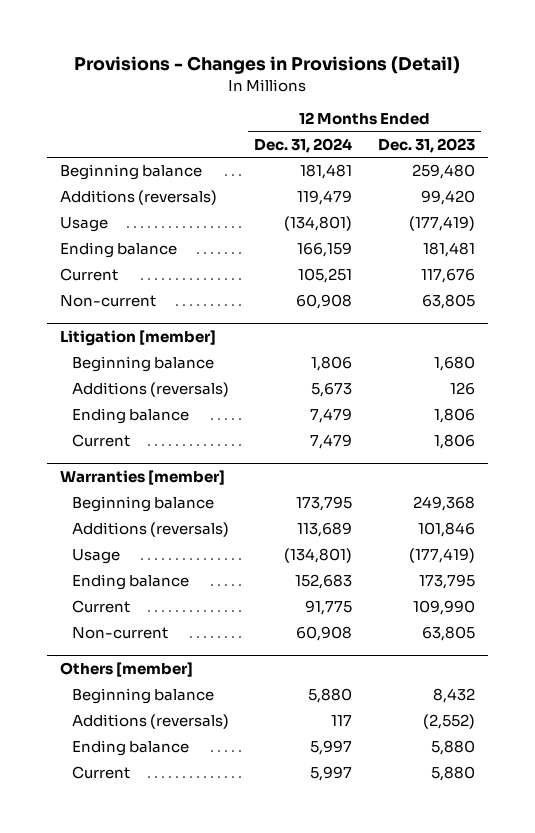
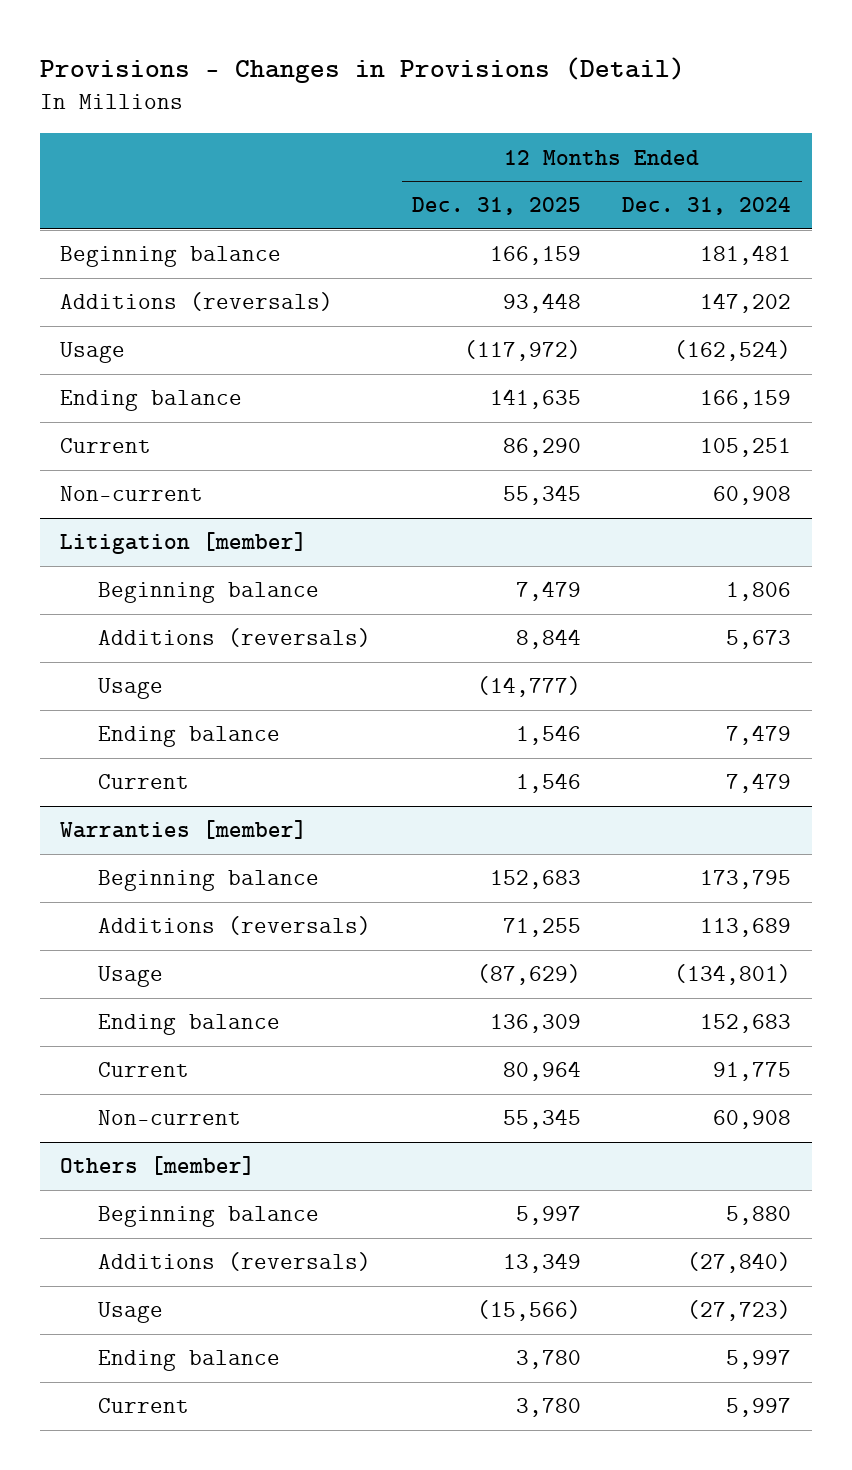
[377,137,475,153] Dec. 31, 2023 -> none
none -> [412,197,582,216] Dec. 31, 2025
[297,190,353,206] 119,479 -> [700,293,792,314] 147,202
[284,216,353,232] (134,801) -> [674,340,792,362] (162,524)
none -> [97,678,163,700] Usage
[331,715,353,727] 117 -> [687,1252,792,1274] (27,840)
none -> [97,1302,163,1324] Usage

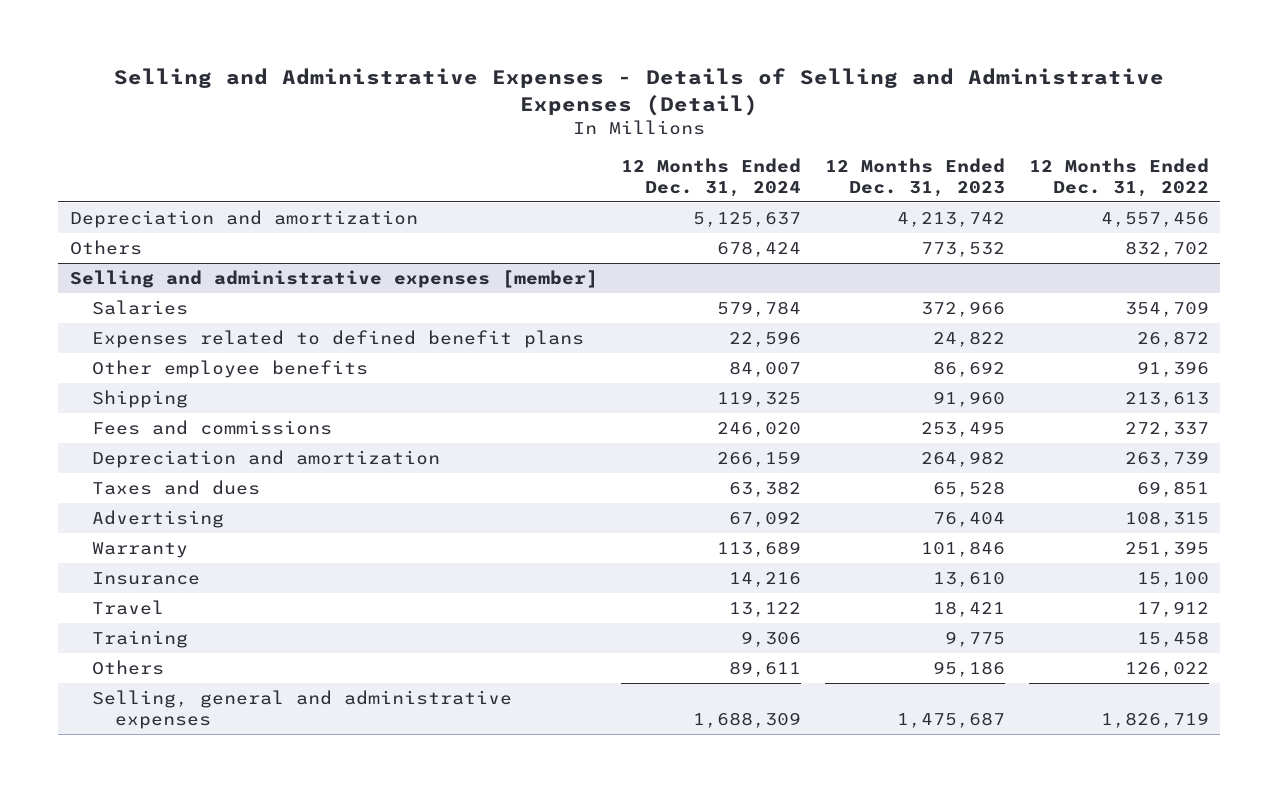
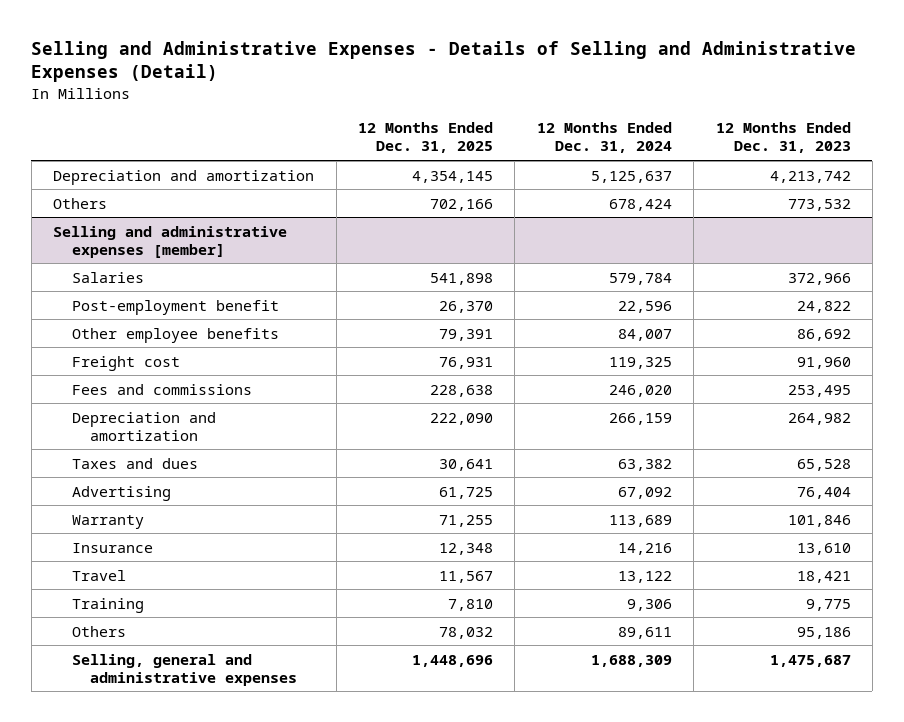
[1028,157,1209,197] 12 Months Ended Dec. 31, 2022 -> none
none -> [358,122,494,154] 12 Months Ended Dec. 31, 2025
[92,330,585,349] Expenses related to defined benefit plans -> [71,299,279,315] Post-employment benefit
[92,390,189,409] Shipping -> [71,355,180,371] Freight cost

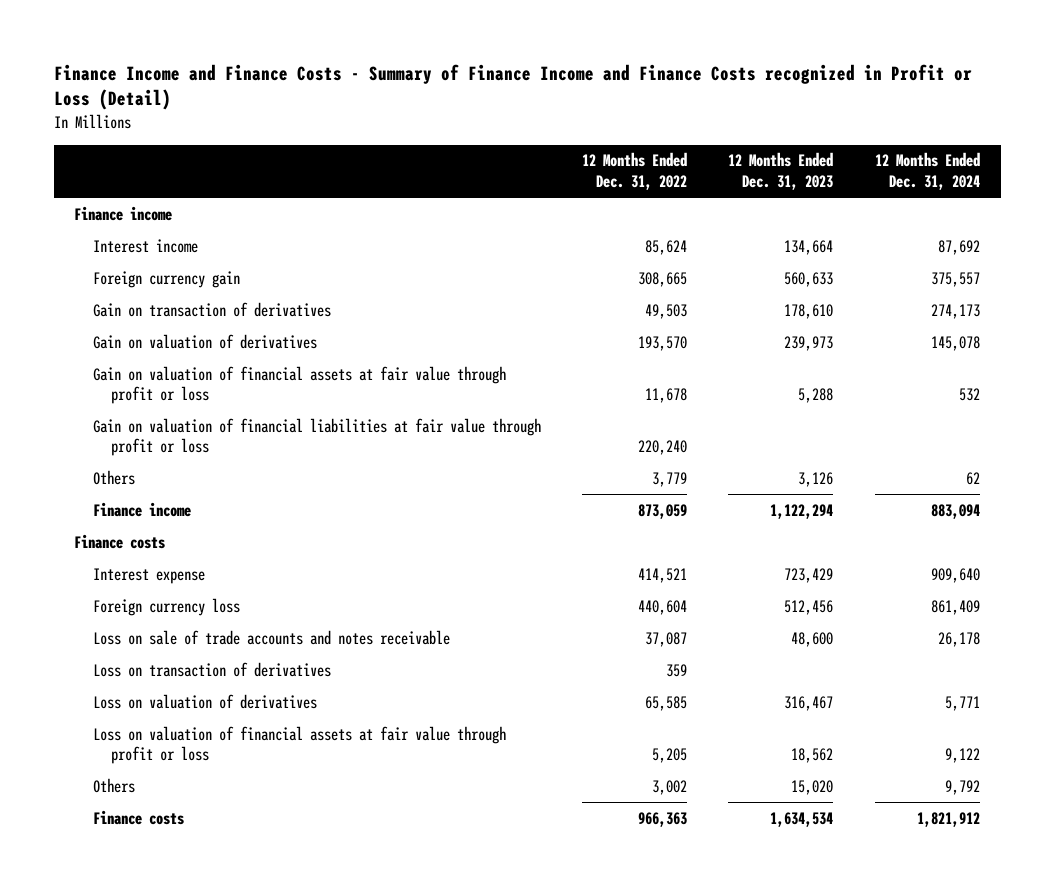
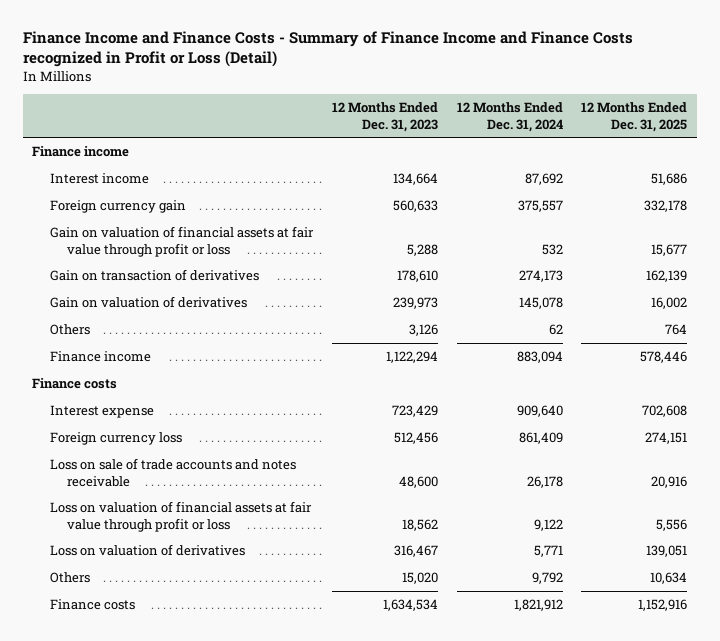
[582,152,688,190] 12 Months Ended Dec. 31, 2022 -> none
none -> [581,101,688,132] 12 Months Ended Dec. 31, 2025
[92,365,506,405] Gain on valuation of financial assets at fair value through profit or loss -> [49,225,314,257] Gain on valuation of financial assets at fair value through profit or loss
[92,417,541,457] Gain on valuation of financial liabilities at fair value through profit or loss -> none
[92,661,331,677] Loss on transaction of derivatives -> none
[92,693,317,709] Loss on valuation of derivatives -> [49,543,245,556] Loss on valuation of derivatives

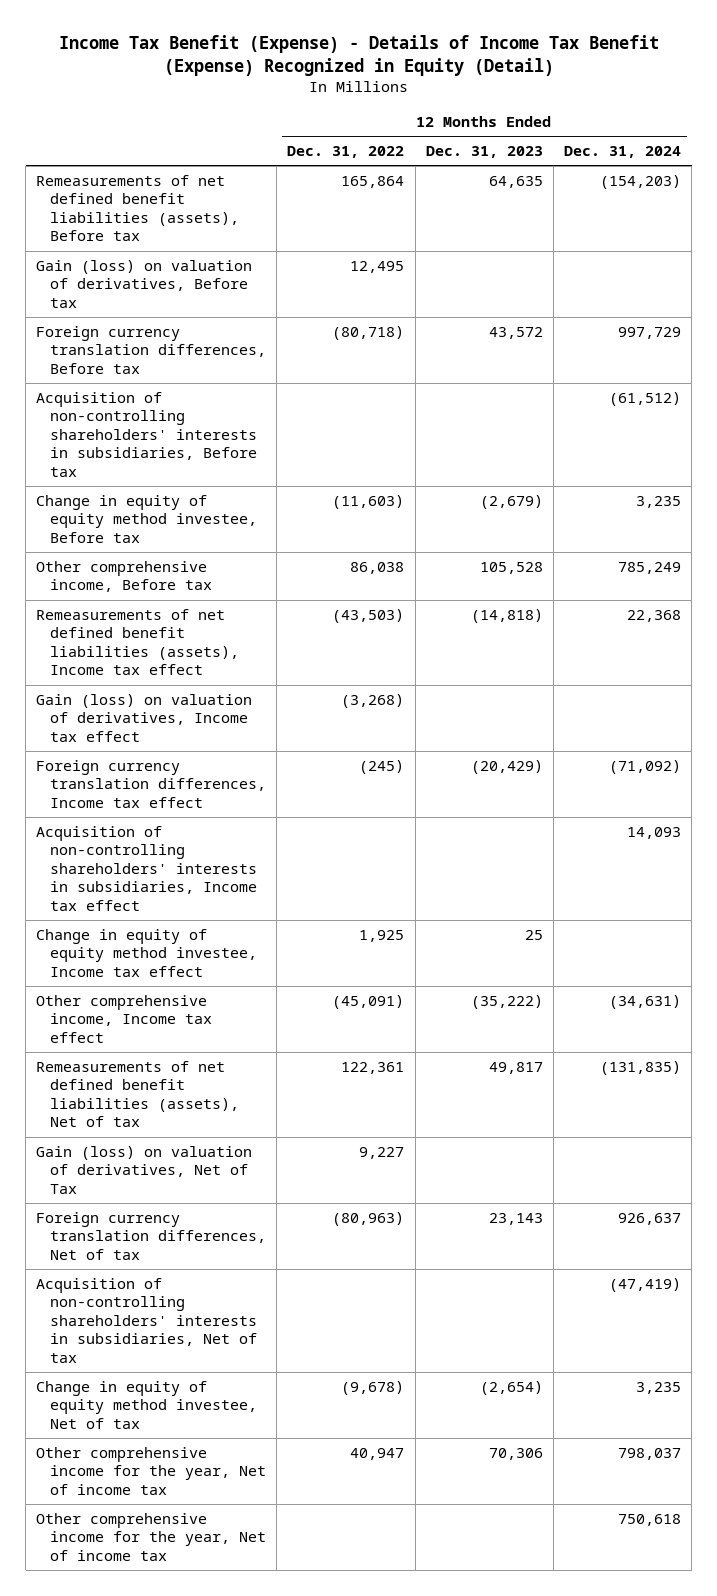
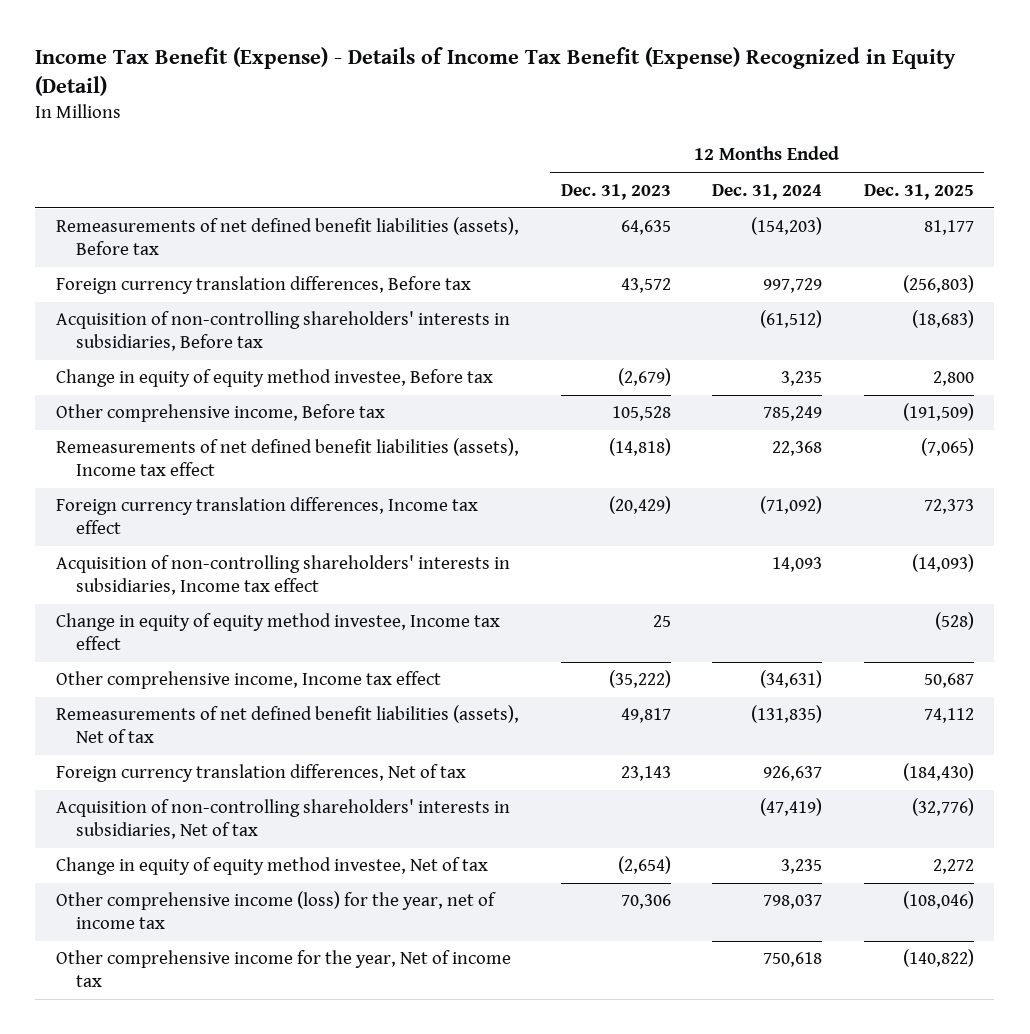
[287,146,405,159] Dec. 31, 2022 -> none
none -> [863,183,974,200] Dec. 31, 2025
[36,259,253,308] Gain (loss) on valuation of derivatives, Before tax -> none
[36,693,253,742] Gain (loss) on valuation of derivatives, Income tax effect -> none
[36,1145,253,1194] Gain (loss) on valuation of derivatives, Net of Tax -> none
[36,1446,267,1495] Other comprehensive income for the year, Net of income tax -> [56,891,497,930] Other comprehensive income (loss) for the year, net of income tax

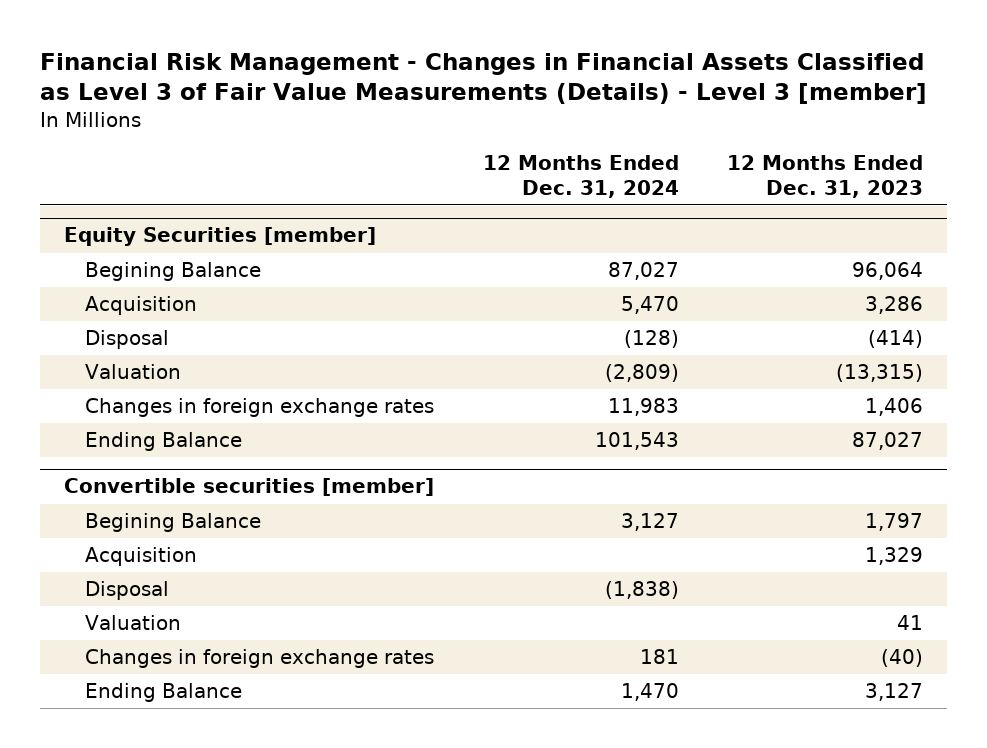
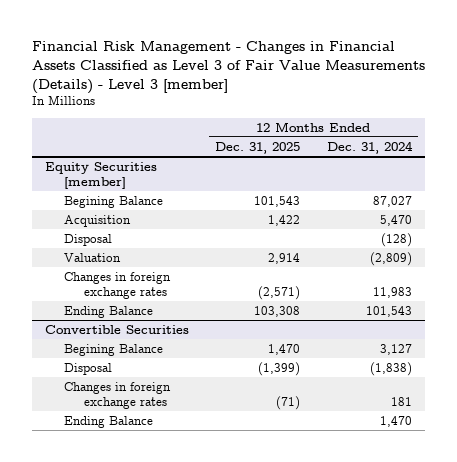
[726,155,923,198] 12 Months Ended Dec. 31, 2023 -> none
none -> [215,141,301,154] Dec. 31, 2025
[64,478,435,497] Convertible securities [member] -> [44,324,189,334] Convertible Securities
[84,547,197,567] Acquisition -> none
[84,615,181,631] Valuation -> none

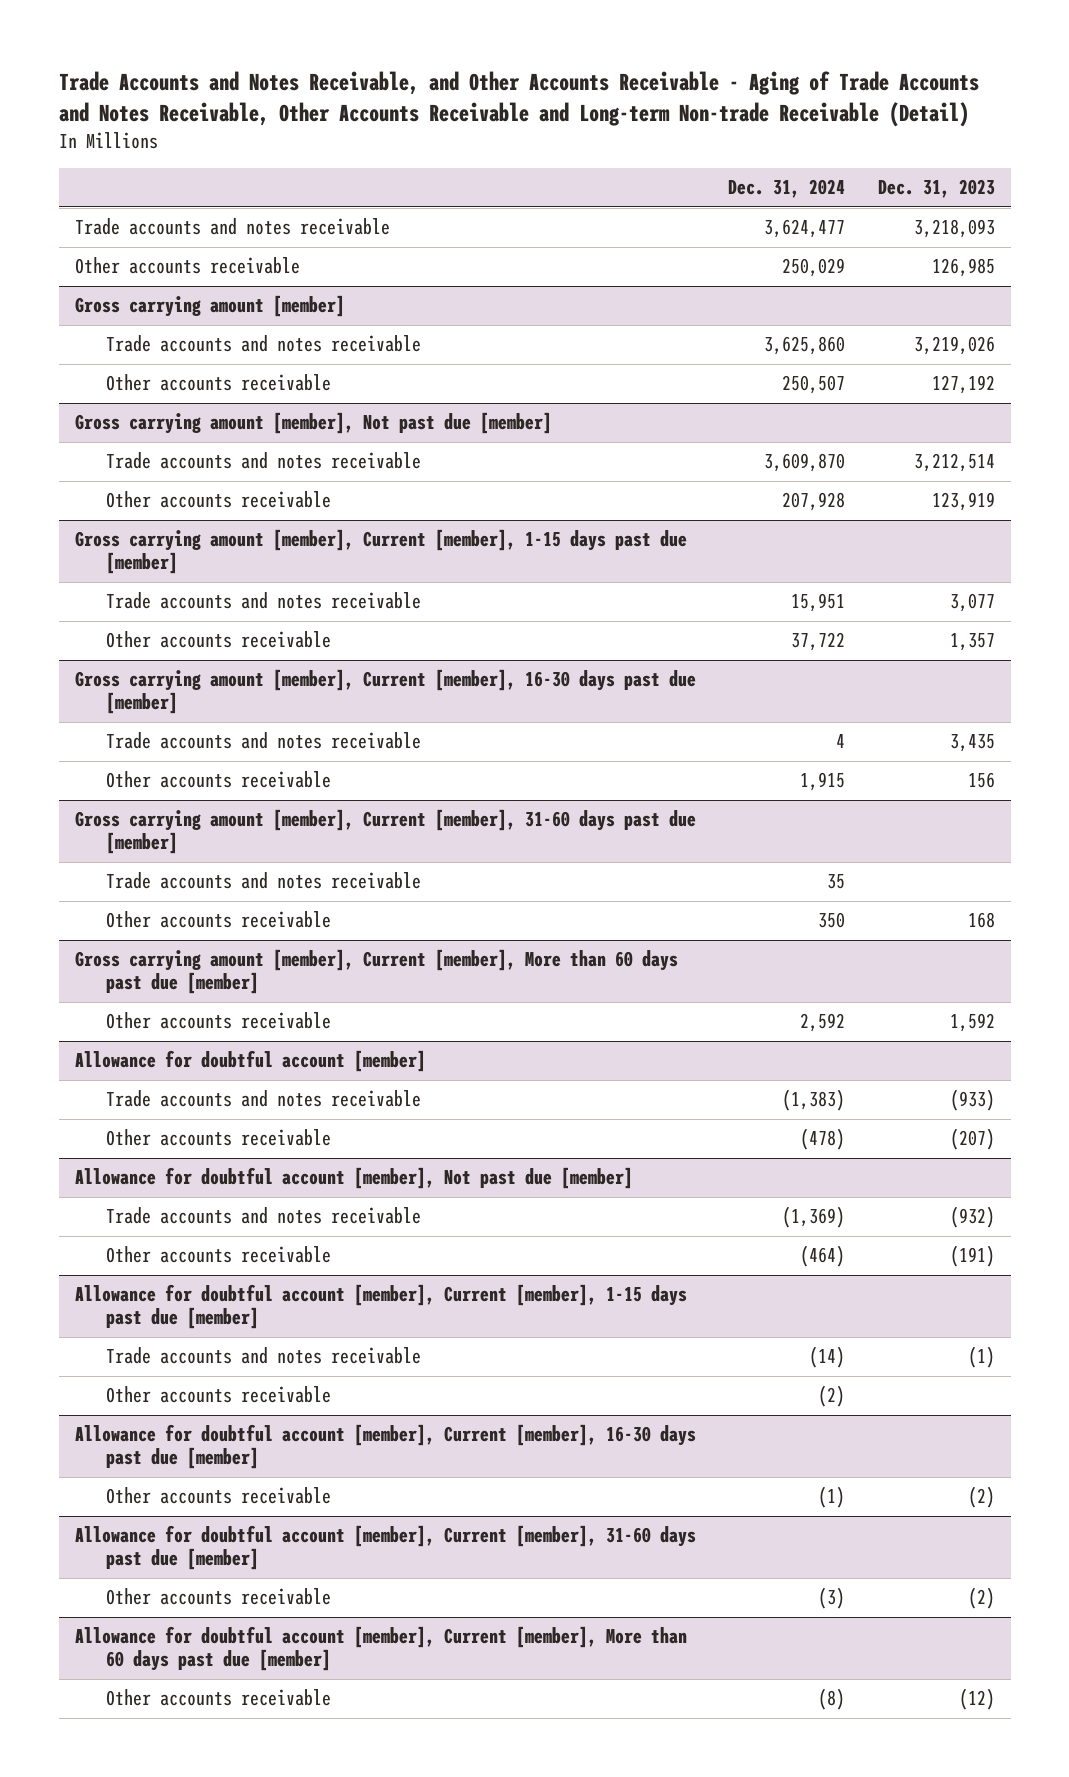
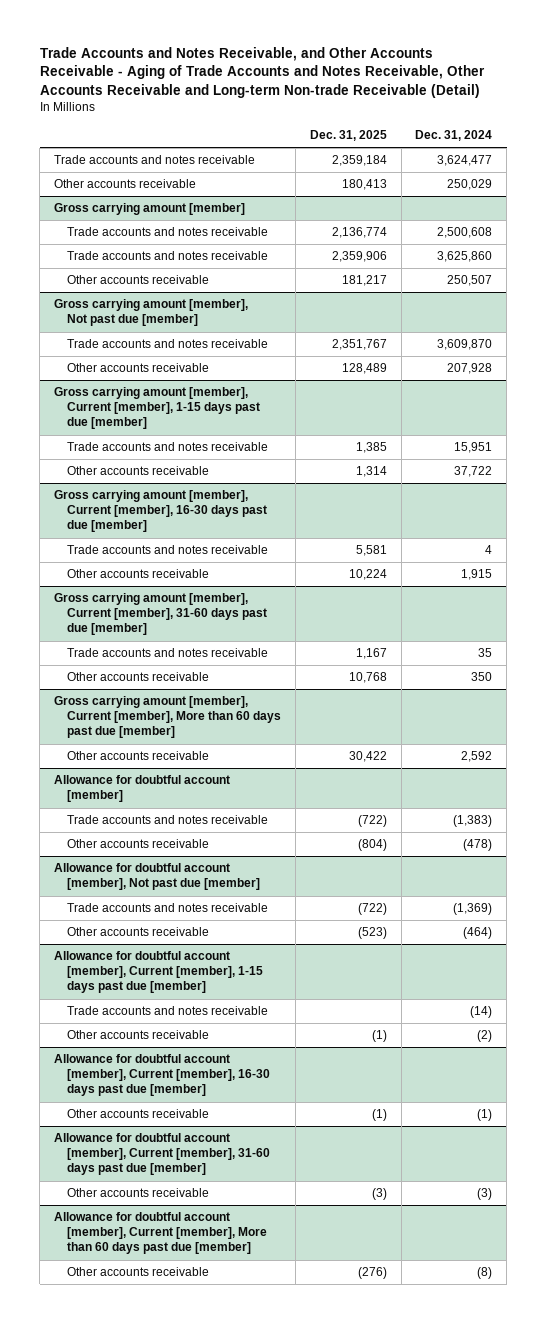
[877,179,995,199] Dec. 31, 2023 -> none
none -> [309,129,387,141] Dec. 31, 2025
none -> [67,227,269,237] Trade accounts and notes receivable

